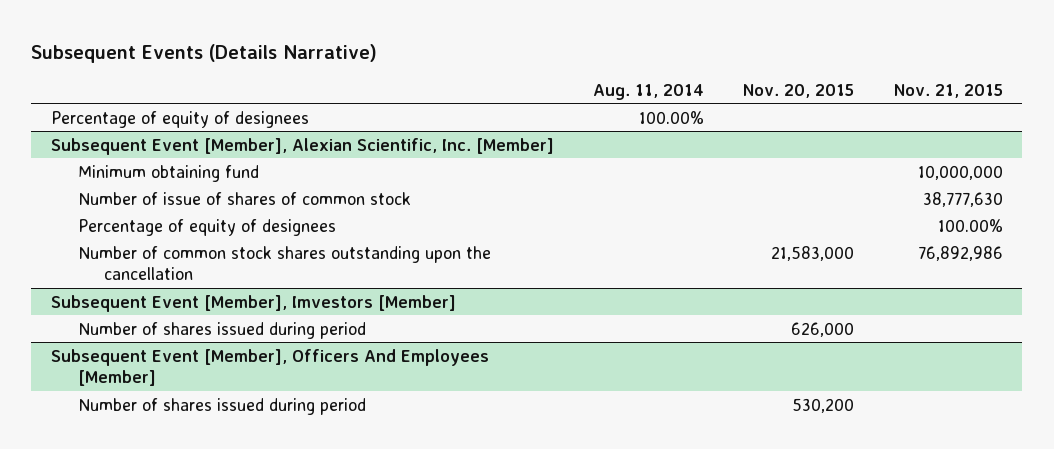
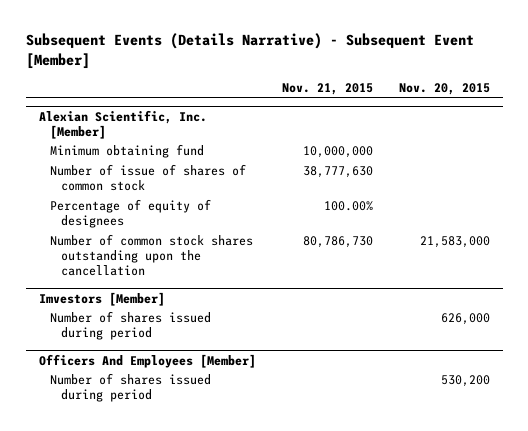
[31,43,378,63] Subsequent Events (Details Narrative) -> [25,33,474,70] Subsequent Events (Details Narrative) - Subsequent Event [Member]
[593,83,705,100] Aug. 11, 2014 -> none
[51,110,310,128] Percentage of equity of designees -> none
[51,137,555,155] Subsequent Event [Member], Alexian Scientific, Inc. [Member] -> [38,109,207,139] Alexian Scientific, Inc. [Member]
[917,245,1003,261] 76,892,986 -> [302,236,373,249] 80,786,730
[51,294,457,312] Subsequent Event [Member], Imvestors [Member] -> [38,291,165,306] Imvestors [Member]
[51,348,490,387] Subsequent Event [Member], Officers And Employees [Member] -> [38,353,256,368] Officers And Employees [Member]

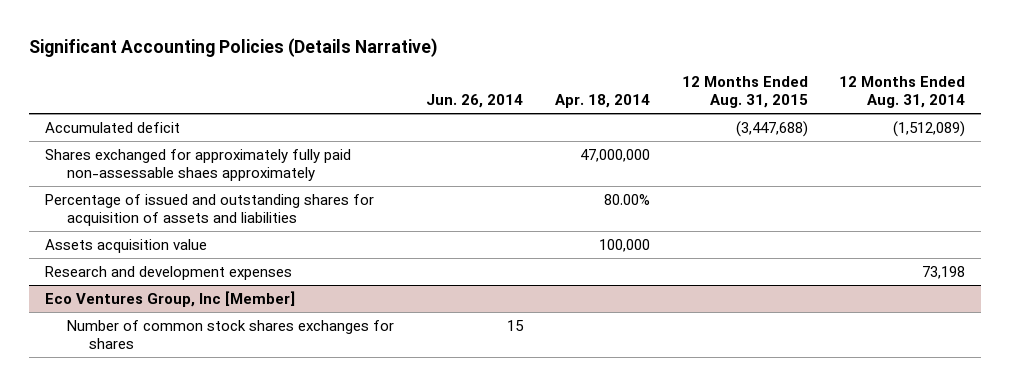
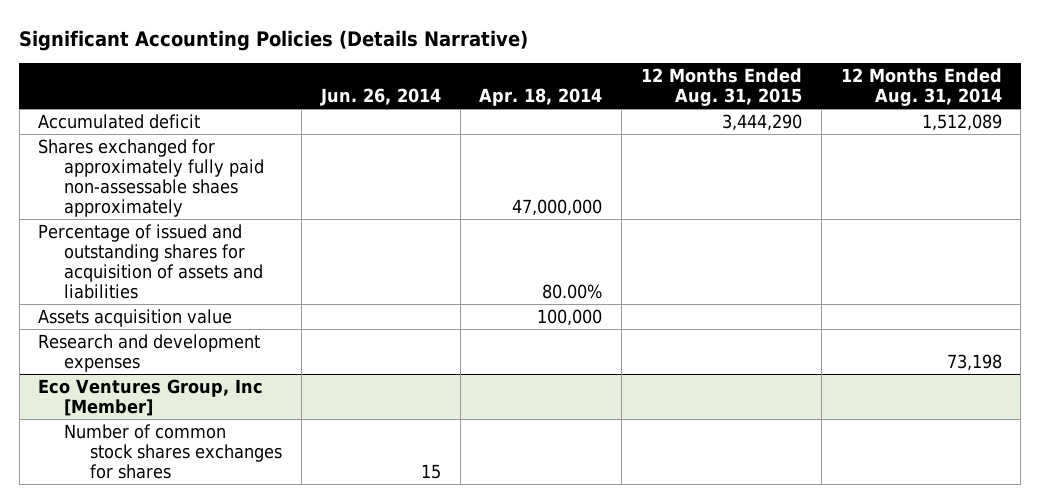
[735,120,808,137] (3,447,688) -> [722,113,803,131] 3,444,290
[893,120,966,137] (1,512,089) -> [921,113,1002,131] 1,512,089

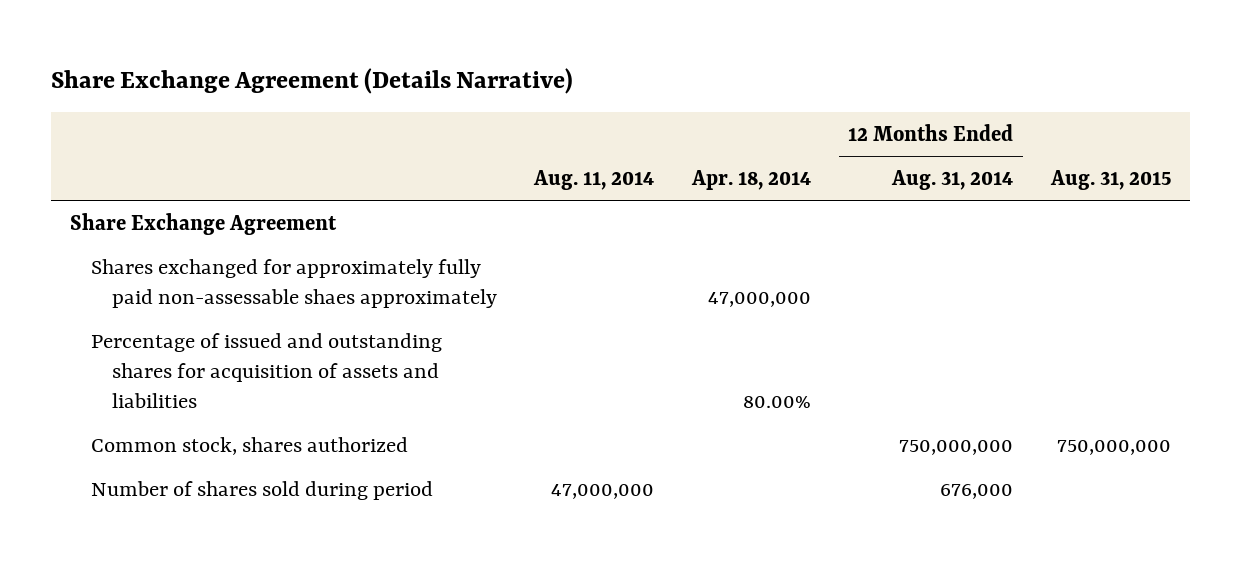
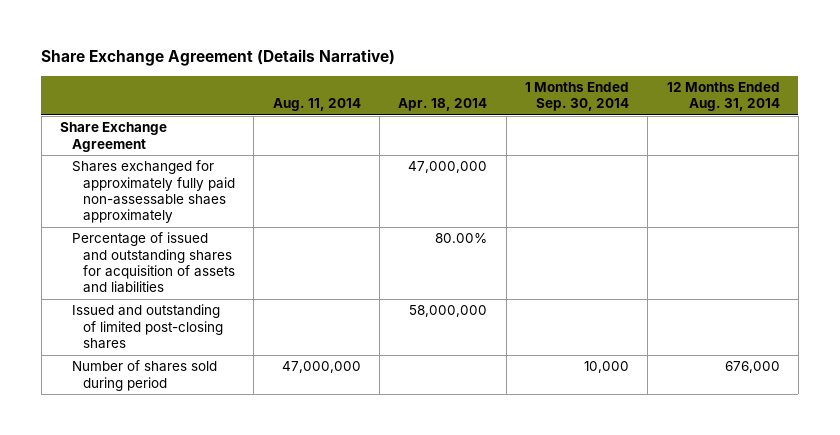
[1049,170,1171,191] Aug. 31, 2015 -> none
none -> [524,81,629,112] 1 Months Ended Sep. 30, 2014
[91,436,409,455] Common stock, shares authorized -> none
none -> [71,304,224,350] Issued and outstanding of limited post-closing shares

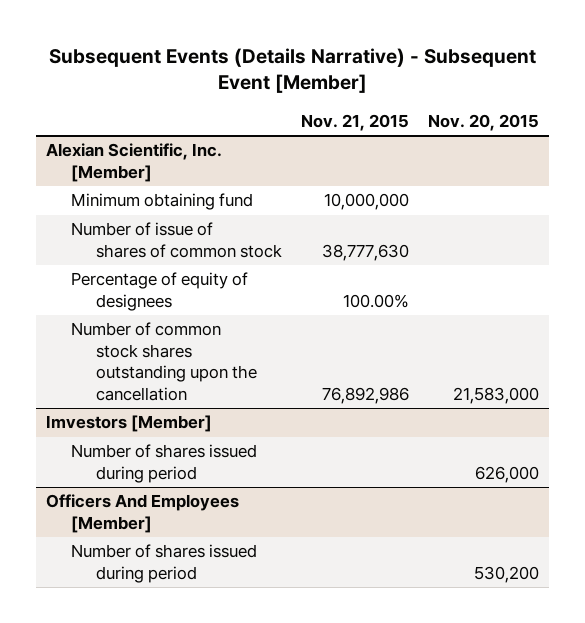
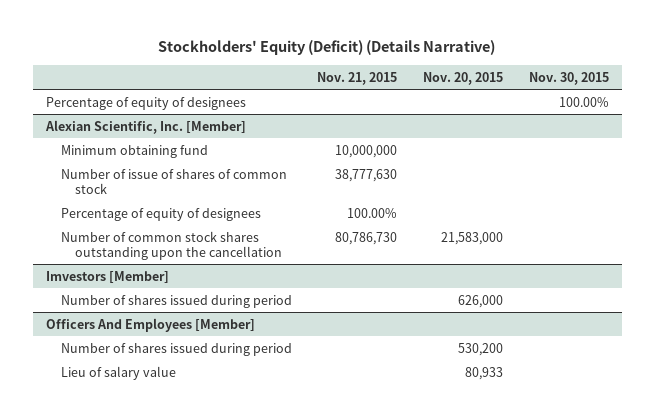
[48,47,536,94] Subsequent Events (Details Narrative) - Subsequent Event [Member] -> [158,40,496,56] Stockholders' Equity (Deficit) (Details Narrative)
none -> [529,71,610,85] Nov. 30, 2015
none -> [45,96,246,110] Percentage of equity of designees
[322,386,410,404] 76,892,986 -> [335,231,398,245] 80,786,730
none -> [60,365,176,380] Lieu of salary value

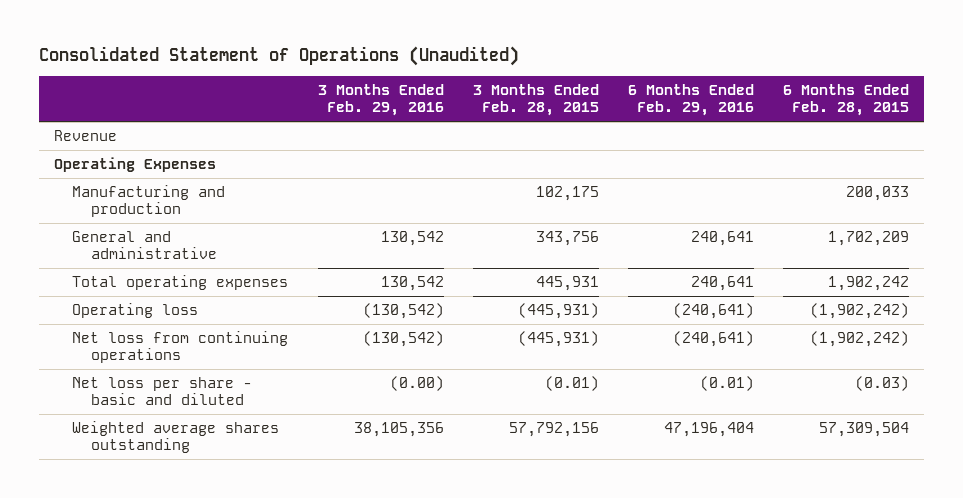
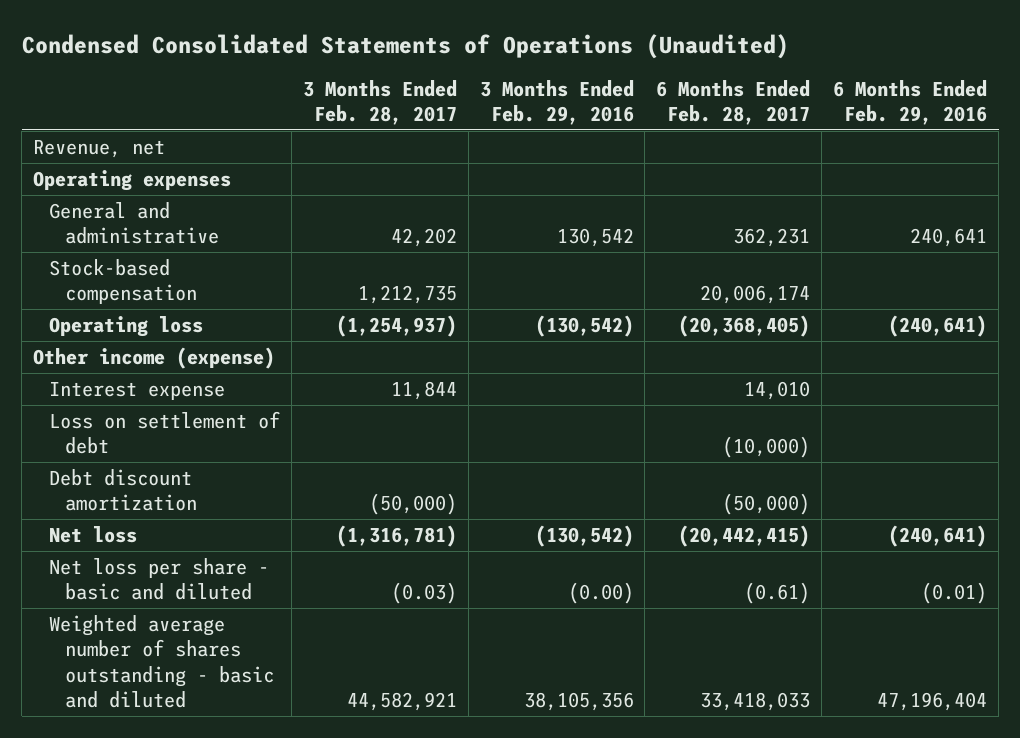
[39,46,520,67] Consolidated Statement of Operations (Unaudited) -> [21,33,789,59] Condensed Consolidated Statements of Operations (Unaudited)
[472,83,599,117] 3 Months Ended Feb. 28, 2015 -> none
[783,83,910,117] 6 Months Ended Feb. 28, 2015 -> none
none -> [302,79,457,125] 3 Months Ended Feb. 28, 2017
none -> [656,79,811,125] 6 Months Ended Feb. 28, 2017
[72,184,226,218] Manufacturing and production -> none
[53,129,117,141] Revenue -> [32,139,165,158] Revenue, net
[53,156,216,172] Operating Expenses -> [32,169,231,191] Operating expenses
[72,274,289,290] Total operating expenses -> none
none -> [48,258,197,305] Stock-based compensation
none -> [32,346,275,369] Other income (expense)
none -> [48,381,225,400] Interest expense
none -> [48,410,280,455] Loss on settlement of debt
none -> [48,468,197,512] Debt discount amortization
[72,330,289,364] Net loss from continuing operations -> [48,525,137,543] Net loss
[72,420,280,454] Weighted average shares outstanding -> [48,614,274,709] Weighted average number of shares outstanding - basic and diluted

